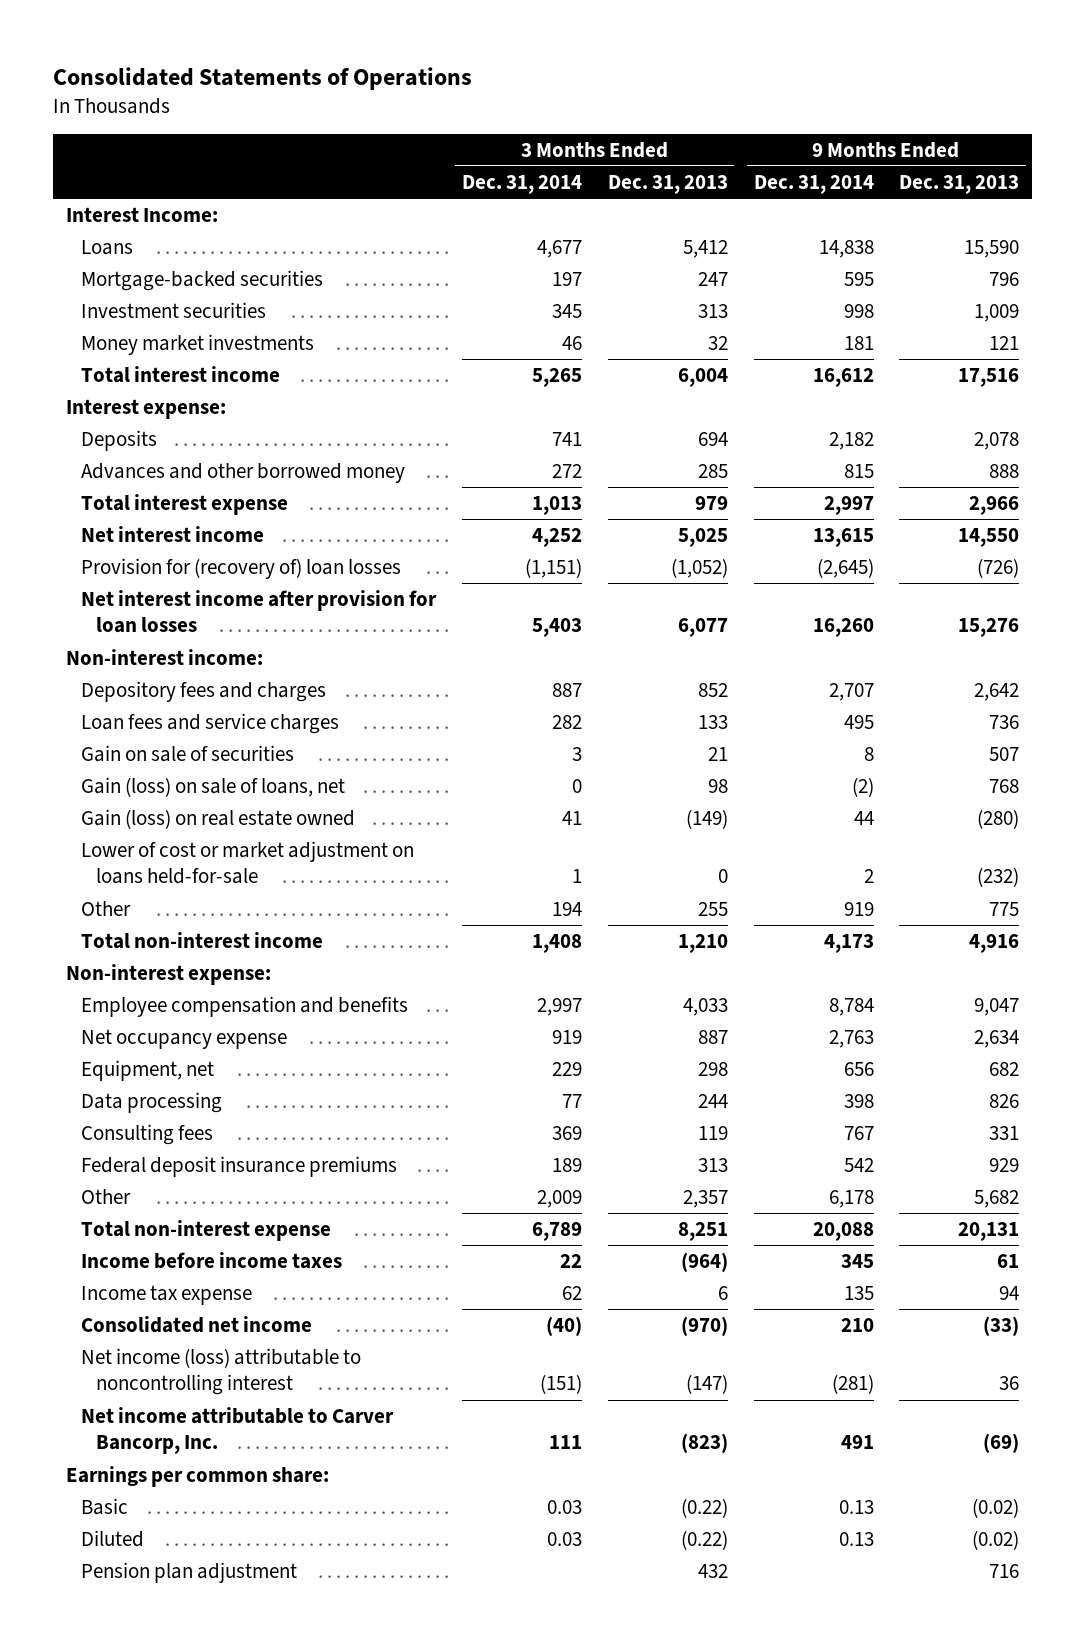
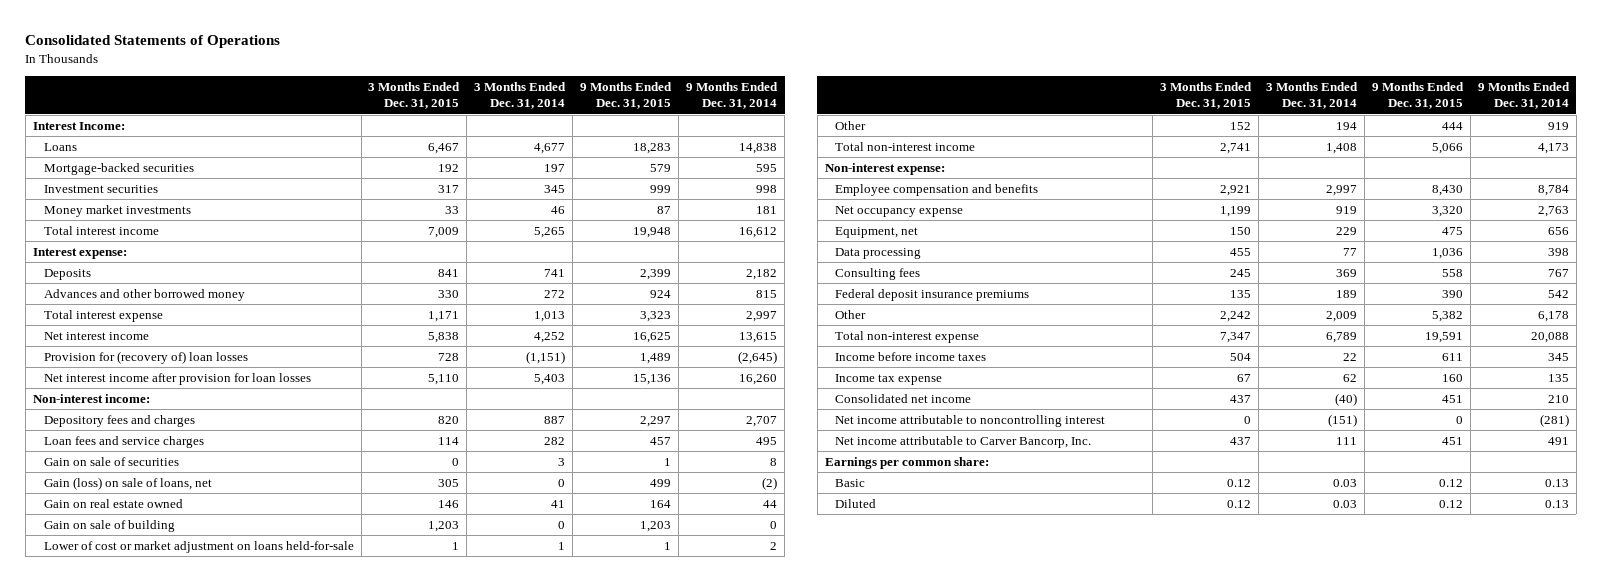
[607,174,728,194] Dec. 31, 2013 -> none
[899,174,1020,194] Dec. 31, 2013 -> none
none -> [368,81,461,110] 3 Months Ended Dec. 31, 2015
none -> [580,81,673,110] 9 Months Ended Dec. 31, 2015
[80,809,355,830] Gain (loss) on real estate owned -> [43,498,183,508] Gain on real estate owned
none -> [43,519,175,532] Gain on sale of building
[80,1348,361,1396] Net income (loss) attributable to noncontrolling interest -> [835,414,1106,427] Net income attributable to noncontrolling interest
[80,1562,297,1584] Pension plan adjustment -> none

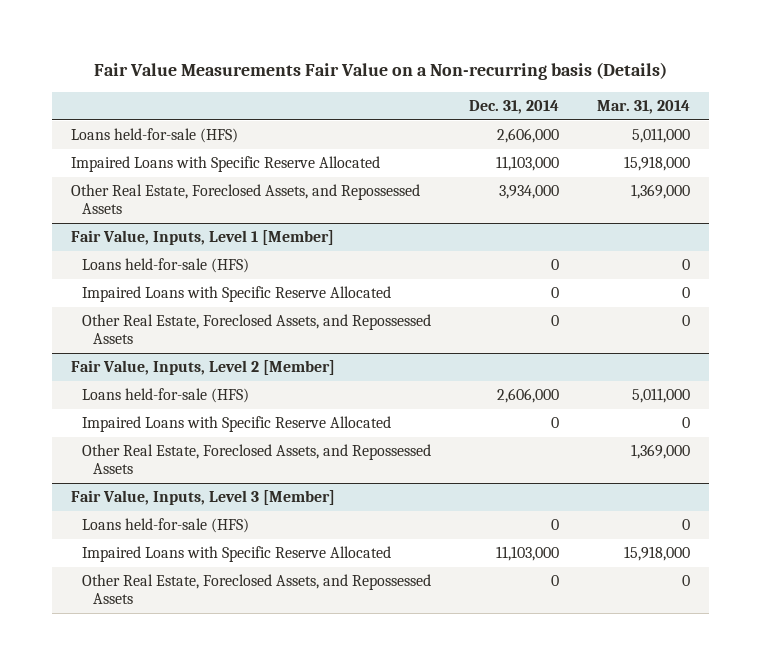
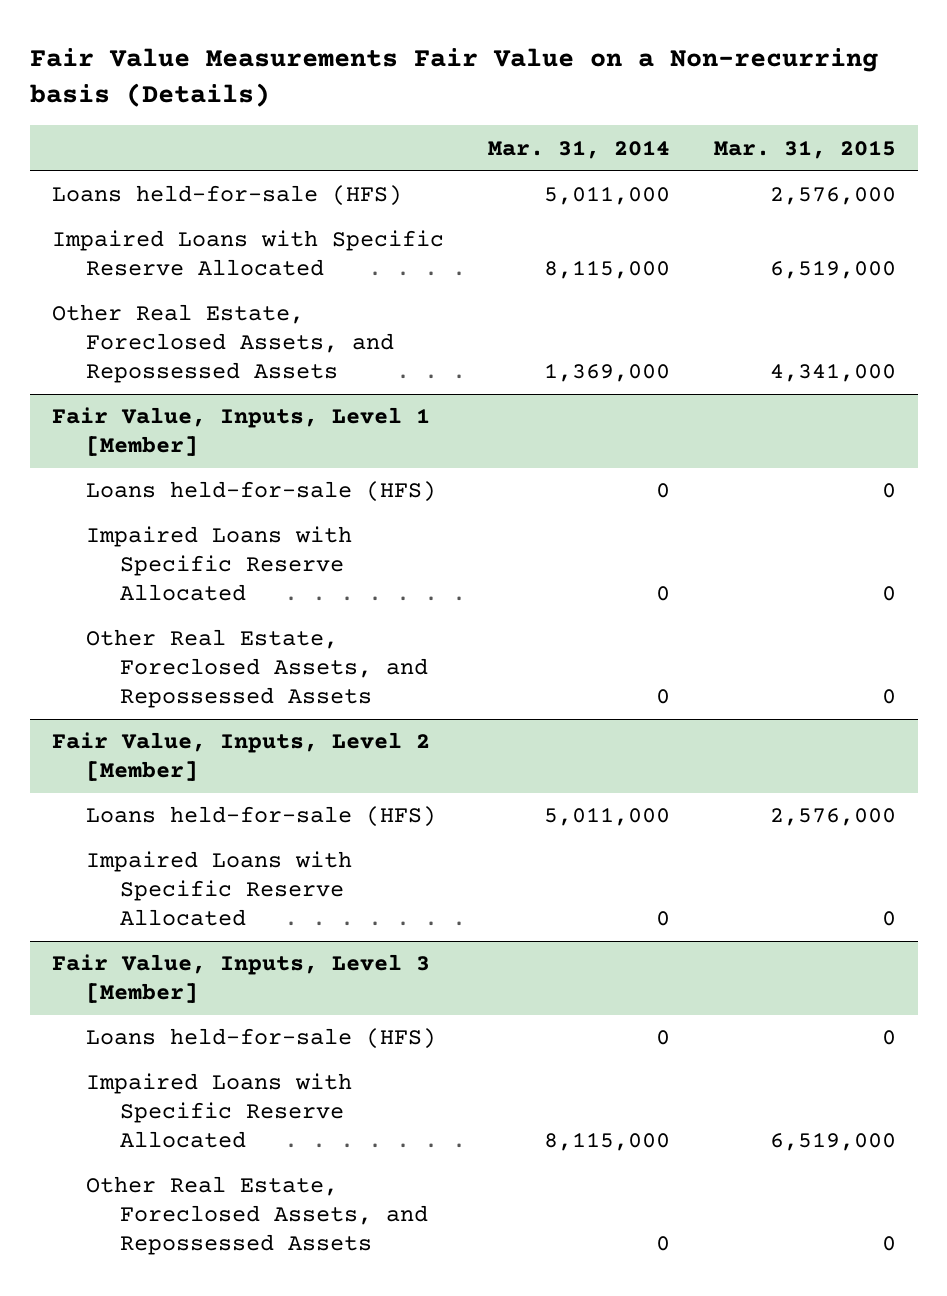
[469,100,560,115] Dec. 31, 2014 -> none
none -> [713,139,896,159] Mar. 31, 2015
[624,156,691,172] 15,918,000 -> [543,260,670,280] 8,115,000
[82,444,432,475] Other Real Estate, Foreclosed Assets, and Repossessed Assets -> none
[624,546,691,562] 15,918,000 -> [543,1132,670,1152] 8,115,000

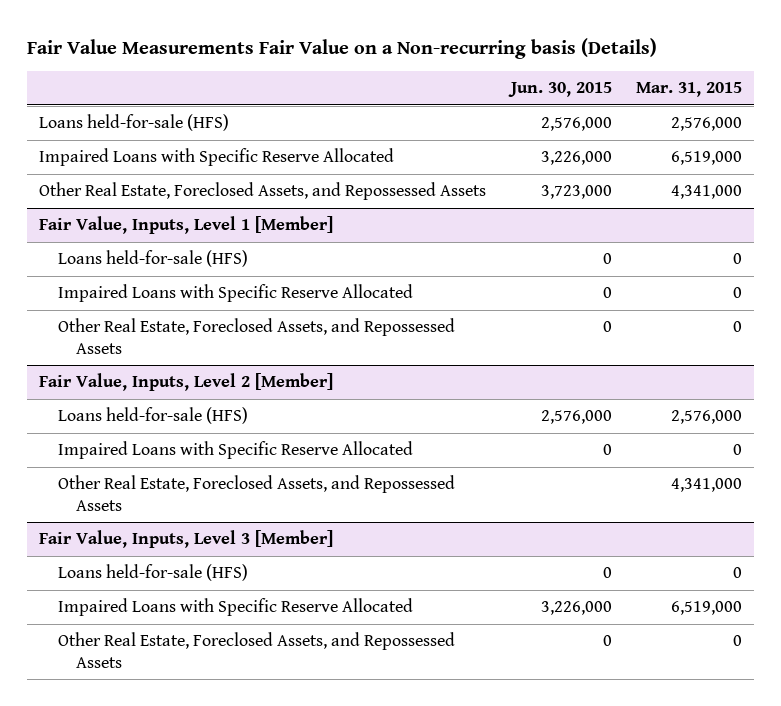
[487,139,670,159] Mar. 31, 2014 -> none
none -> [507,82,612,98] Jun. 30, 2015
none -> [57,475,455,511] Other Real Estate, Foreclosed Assets, and Repossessed Assets

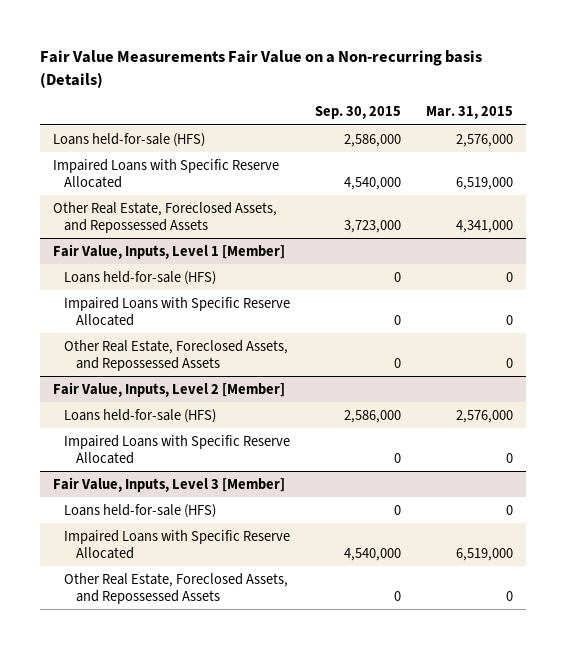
[507,82,612,98] Jun. 30, 2015 -> none
none -> [315,106,402,120] Sep. 30, 2015
[57,475,455,511] Other Real Estate, Foreclosed Assets, and Repossessed Assets -> none

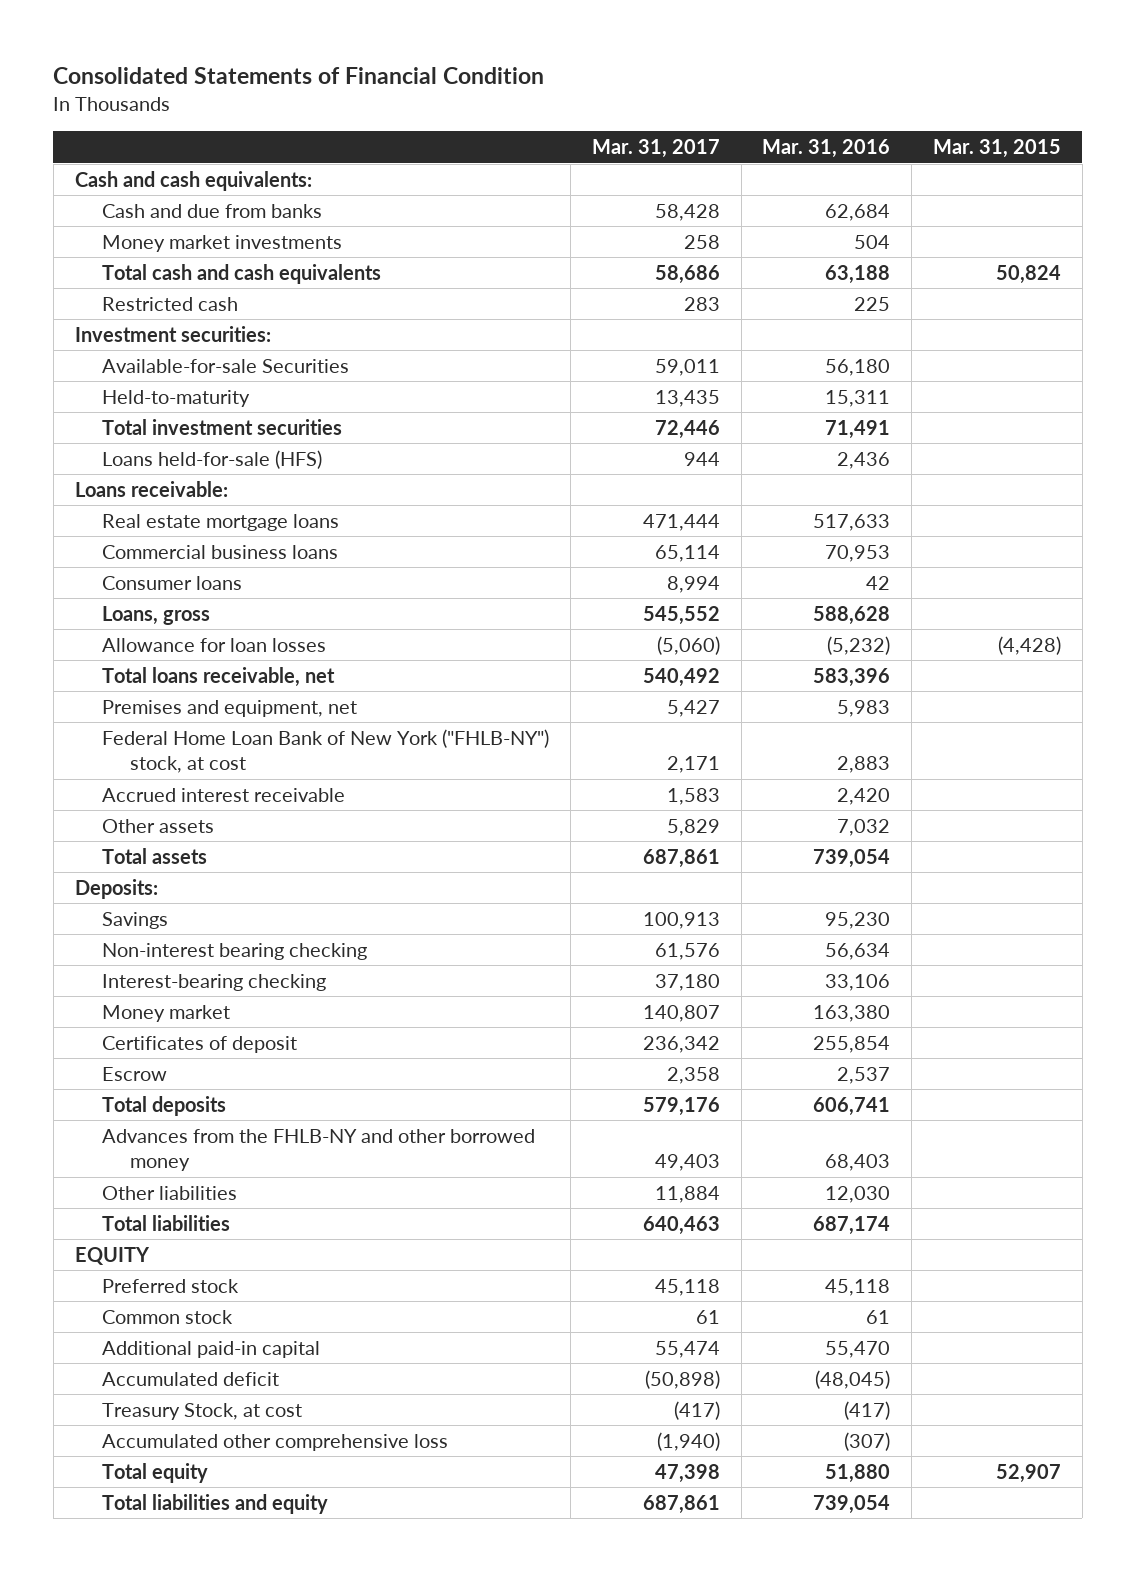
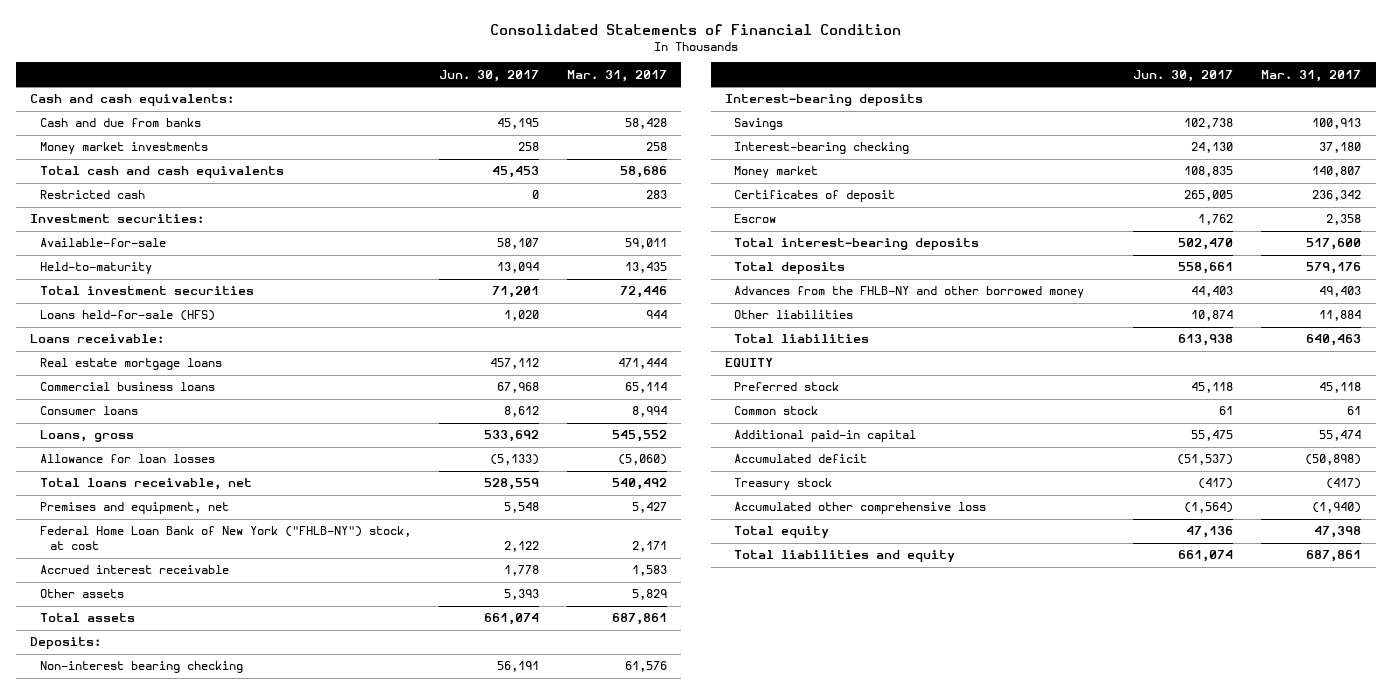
[762,139,891,159] Mar. 31, 2016 -> none
[932,139,1061,159] Mar. 31, 2015 -> none
none -> [438,69,539,82] Jun. 30, 2017
[102,358,350,373] Available-for-sale Securities -> [39,238,166,248] Available-for-sale
none -> [724,94,923,107] Interest-bearing deposits
[102,911,169,929] Savings -> [734,118,784,131] Savings
none -> [734,238,980,251] Total interest-bearing deposits
[102,1402,303,1420] Treasury Stock, at cost -> [734,478,833,491] Treasury stock

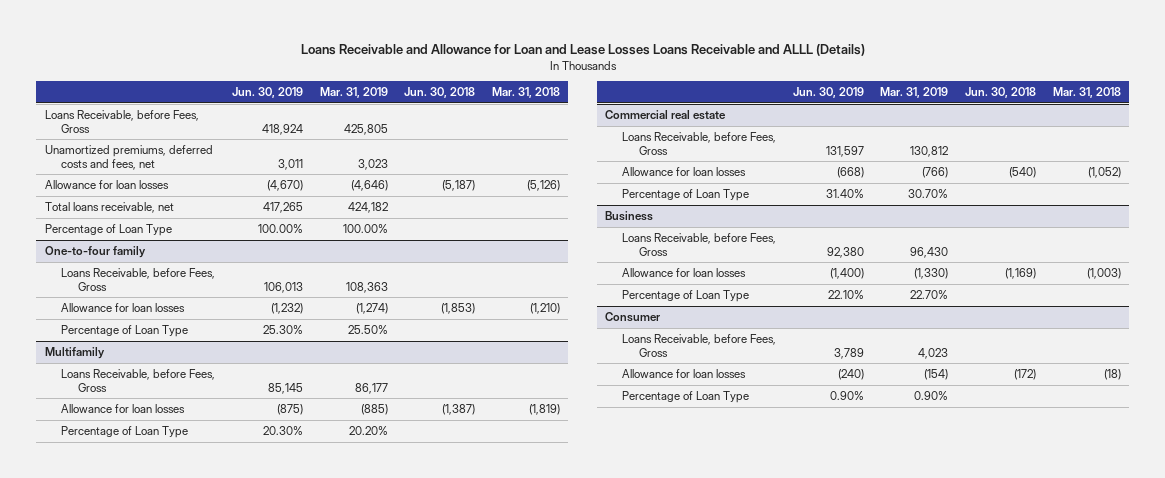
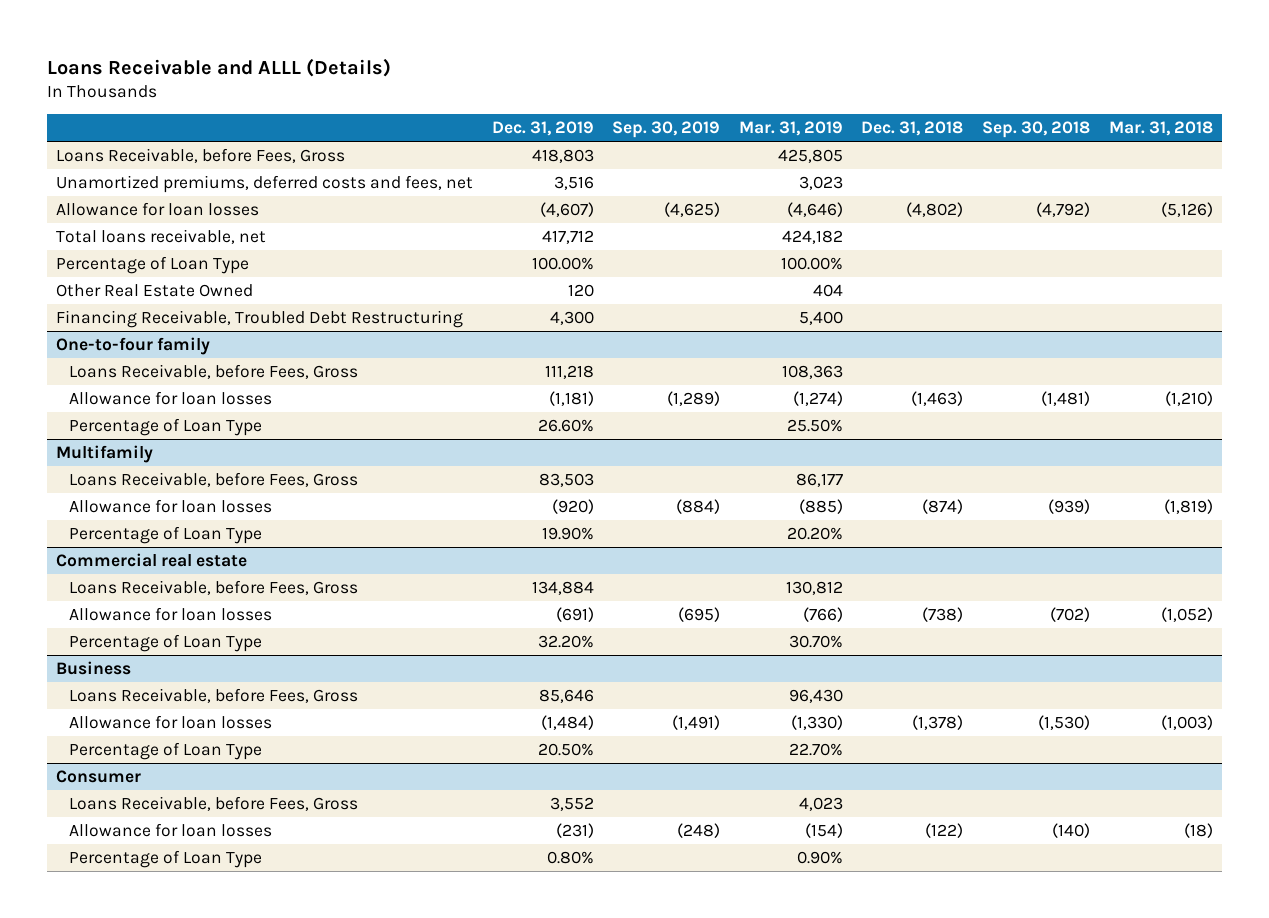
[300,44,865,57] Loans Receivable and Allowance for Loan and Lease Losses Loans Receivable and ALLL (Details) -> [46,57,391,77] Loans Receivable and ALLL (Details)
[231,87,303,99] Jun. 30, 2019 -> none
[404,87,476,99] Jun. 30, 2018 -> none
none -> [491,121,594,137] Dec. 31, 2019
none -> [612,121,721,139] Sep. 30, 2019
none -> [861,121,964,137] Dec. 31, 2018
none -> [981,121,1090,139] Sep. 30, 2018
none -> [56,284,254,298] Other Real Estate Owned
none -> [56,310,464,329] Financing Receivable, Troubled Debt Restructuring

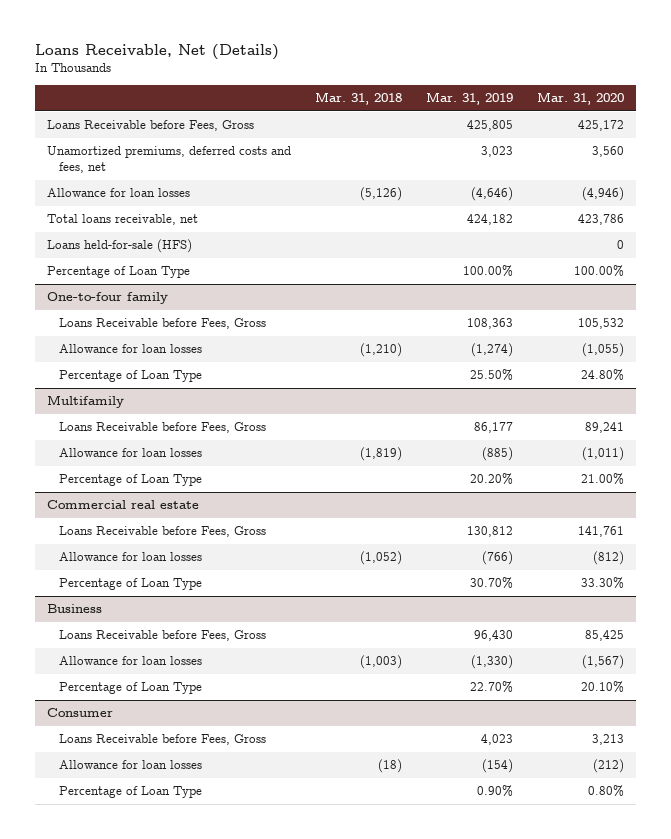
[46,57,391,77] Loans Receivable and ALLL (Details) -> [34,43,279,60] Loans Receivable, Net (Details)
[491,121,594,137] Dec. 31, 2019 -> none
[612,121,721,139] Sep. 30, 2019 -> none
[861,121,964,137] Dec. 31, 2018 -> none
[981,121,1090,139] Sep. 30, 2018 -> none
none -> [537,92,625,106] Mar. 31, 2020
[56,148,346,164] Loans Receivable, before Fees, Gross -> [46,120,254,132] Loans Receivable before Fees, Gross
none -> [46,239,192,254] Loans held-for-sale (HFS)
[56,284,254,298] Other Real Estate Owned -> none
[56,310,464,329] Financing Receivable, Troubled Debt Restructuring -> none
[69,364,359,380] Loans Receivable, before Fees, Gross -> [59,318,267,330] Loans Receivable before Fees, Gross
[69,472,359,488] Loans Receivable, before Fees, Gross -> [59,422,267,434] Loans Receivable before Fees, Gross
[69,580,359,596] Loans Receivable, before Fees, Gross -> [59,526,267,538] Loans Receivable before Fees, Gross
[69,688,359,704] Loans Receivable, before Fees, Gross -> [59,630,267,642] Loans Receivable before Fees, Gross
[69,796,359,812] Loans Receivable, before Fees, Gross -> [59,734,267,746] Loans Receivable before Fees, Gross

